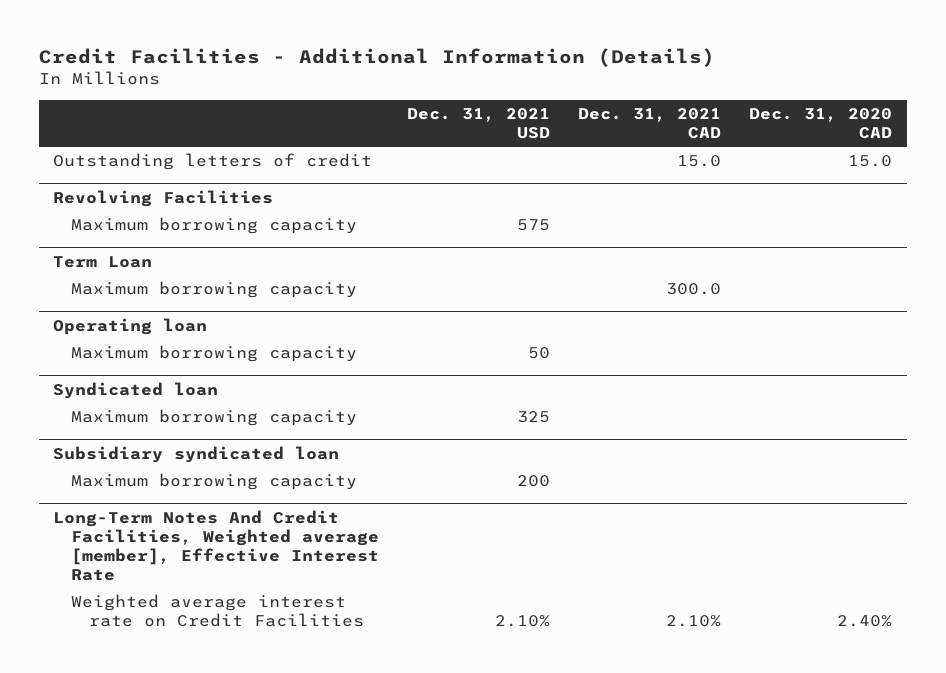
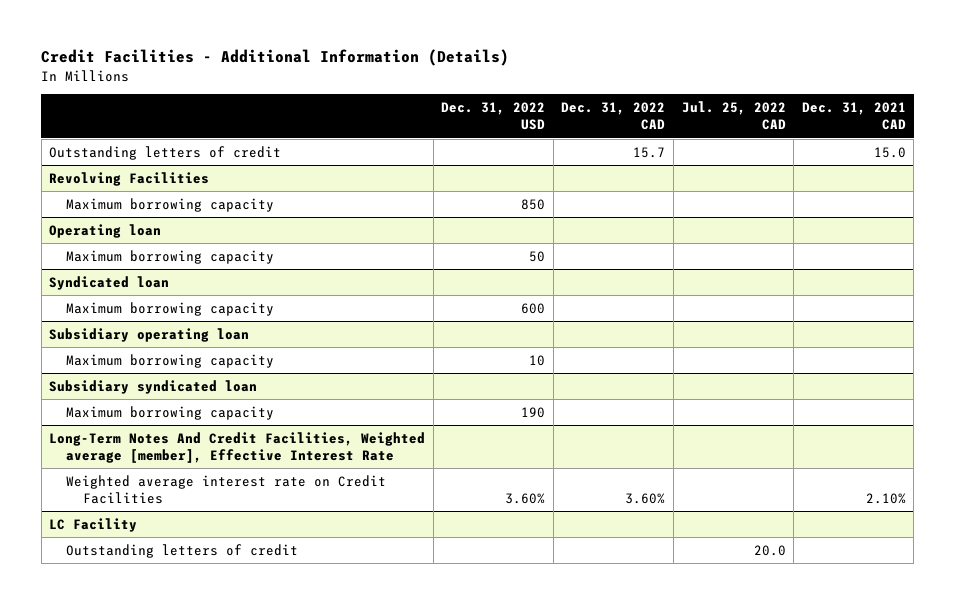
[407,107,551,140] Dec. 31, 2021 USD -> none
[749,107,893,140] Dec. 31, 2020 CAD -> none
none -> [441,101,546,131] Dec. 31, 2022 USD
none -> [561,101,666,131] Dec. 31, 2022 CAD
none -> [681,100,786,131] Jul. 25, 2022 CAD
[53,255,153,268] Term Loan -> none
[71,280,358,298] Maximum borrowing capacity -> none
none -> [49,327,250,342] Subsidiary operating loan
none -> [65,353,274,368] Maximum borrowing capacity
none -> [49,517,138,532] LC Facility
none -> [65,543,298,558] Outstanding letters of credit

